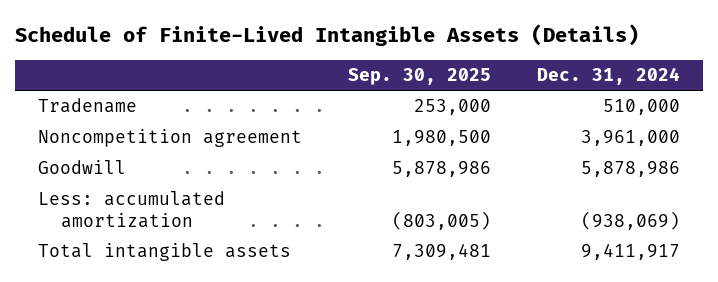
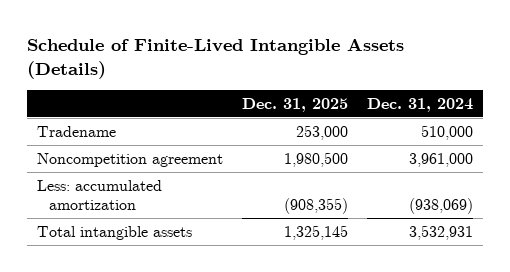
[348,68,492,86] Sep. 30, 2025 -> none
none -> [241,97,348,112] Dec. 31, 2025
[38,160,127,175] Goodwill -> none
[580,243,680,261] 9,411,917 -> [409,224,474,240] 3,532,931

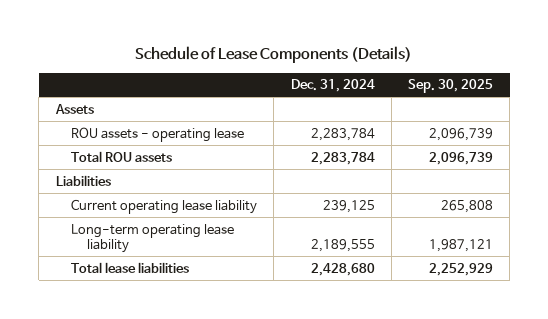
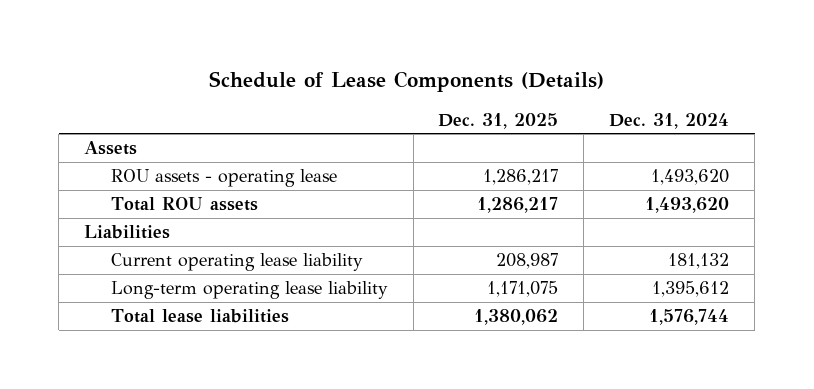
[407,79,493,94] Sep. 30, 2025 -> none
none -> [438,112,559,129] Dec. 31, 2025
[310,127,375,141] 2,283,784 -> [651,169,730,186] 1,493,620
[310,151,375,165] 2,283,784 -> [645,197,730,214] 1,493,620
[322,199,375,213] 239,125 -> [668,253,730,270] 181,132
[310,239,375,253] 2,189,555 -> [652,281,730,298] 1,395,612
[310,262,375,276] 2,428,680 -> [649,309,730,326] 1,576,744

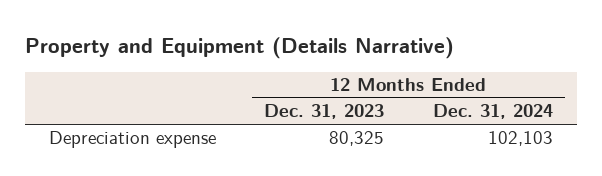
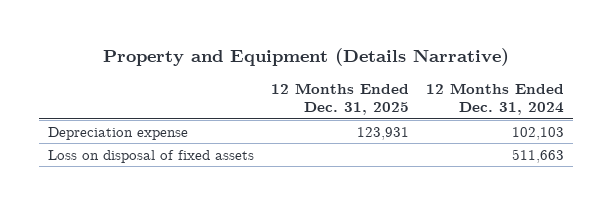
[264,104,385,120] Dec. 31, 2023 -> none
none -> [270,83,409,116] 12 Months Ended Dec. 31, 2025
none -> [47,149,254,163] Loss on disposal of fixed assets

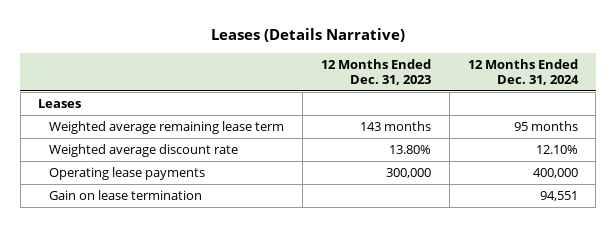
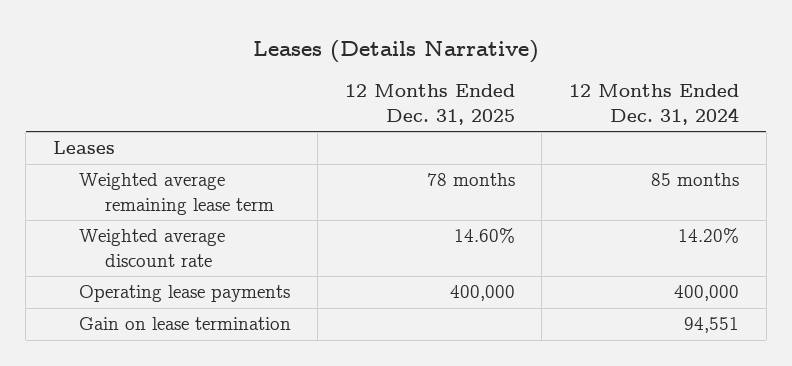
[320,58,431,85] 12 Months Ended Dec. 31, 2023 -> none
none -> [344,84,515,125] 12 Months Ended Dec. 31, 2025
[513,121,578,132] 95 months -> [650,173,739,187] 85 months
[535,145,578,155] 12.10% -> [677,228,739,244] 14.20%

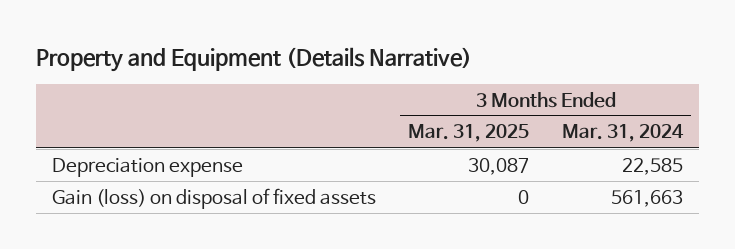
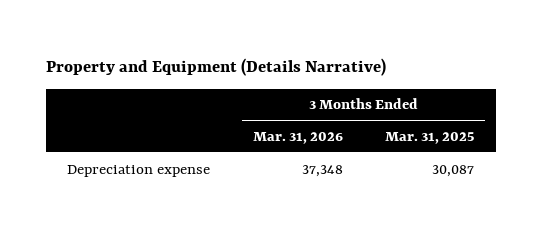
[561,124,684,143] Mar. 31, 2024 -> none
none -> [252,131,343,144] Mar. 31, 2026
[52,187,377,209] Gain (loss) on disposal of fixed assets -> none

